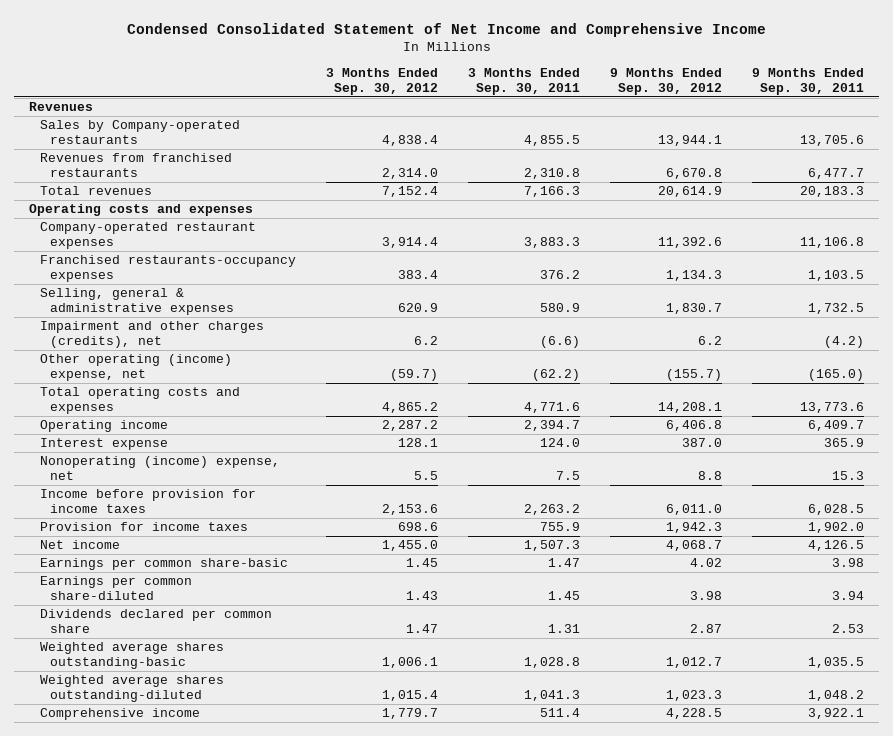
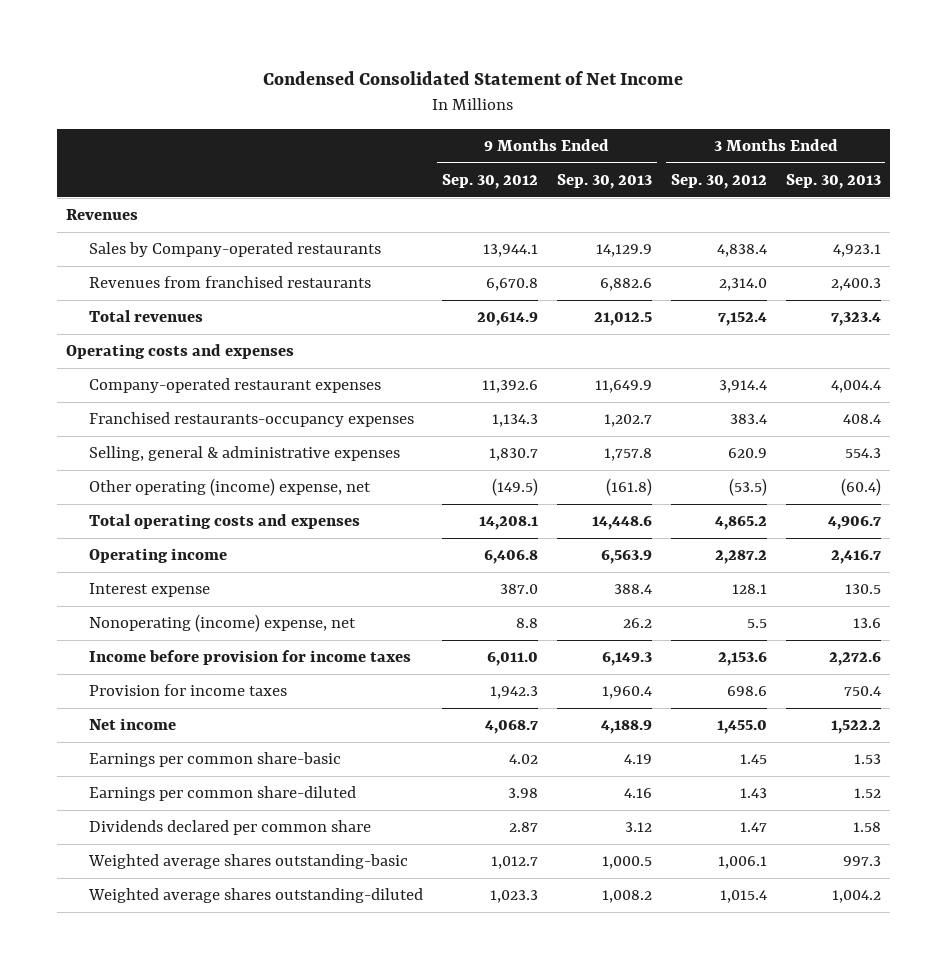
[126,22,766,37] Condensed Consolidated Statement of Net Income and Comprehensive Income -> [263,71,684,86] Condensed Consolidated Statement of Net Income
[468,68,581,96] 3 Months Ended Sep. 30, 2011 -> none
[752,68,865,96] 9 Months Ended Sep. 30, 2011 -> none
none -> [556,173,652,189] Sep. 30, 2013
none -> [785,173,881,189] Sep. 30, 2013
[39,321,264,348] Impairment and other charges (credits), net -> none
[389,368,438,381] (59.7) -> [728,478,767,497] (53.5)
[666,368,723,381] (155.7) -> [492,478,539,497] (149.5)
[39,708,200,721] Comprehensive income -> none

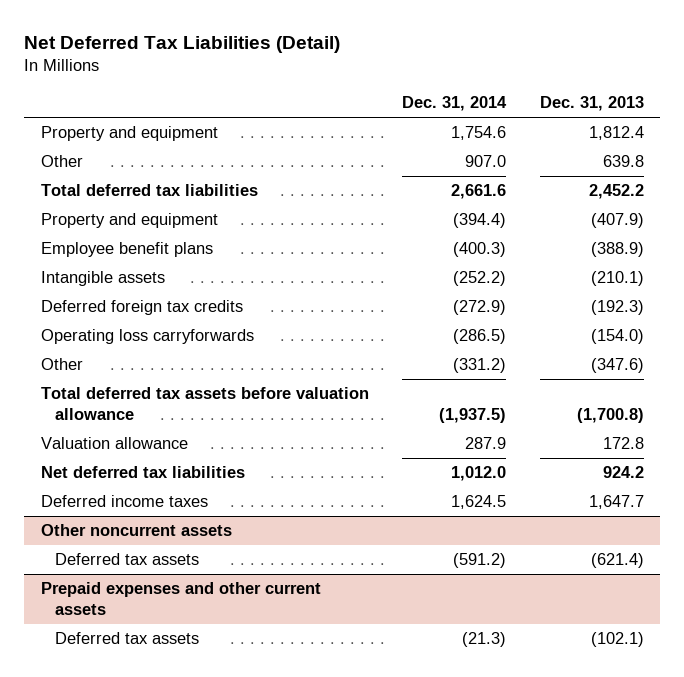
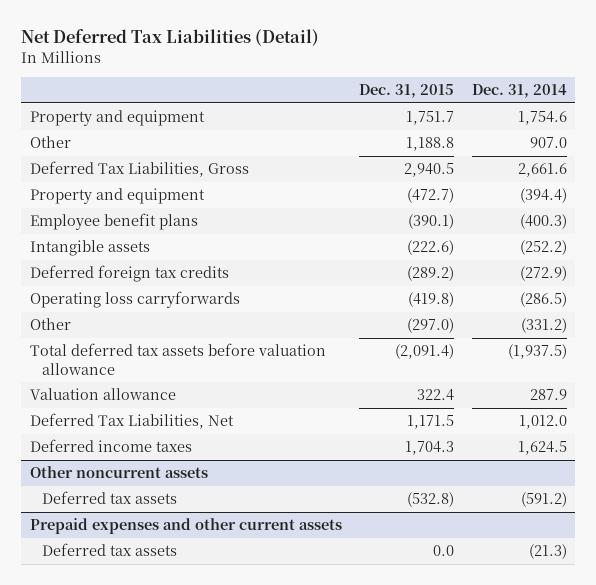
[539,96,644,112] Dec. 31, 2013 -> none
none -> [359,84,455,99] Dec. 31, 2015
[40,184,258,197] Total deferred tax liabilities -> [29,161,249,178] Deferred Tax Liabilities, Gross
[40,466,245,479] Net deferred tax liabilities -> [29,413,234,430] Deferred Tax Liabilities, Net

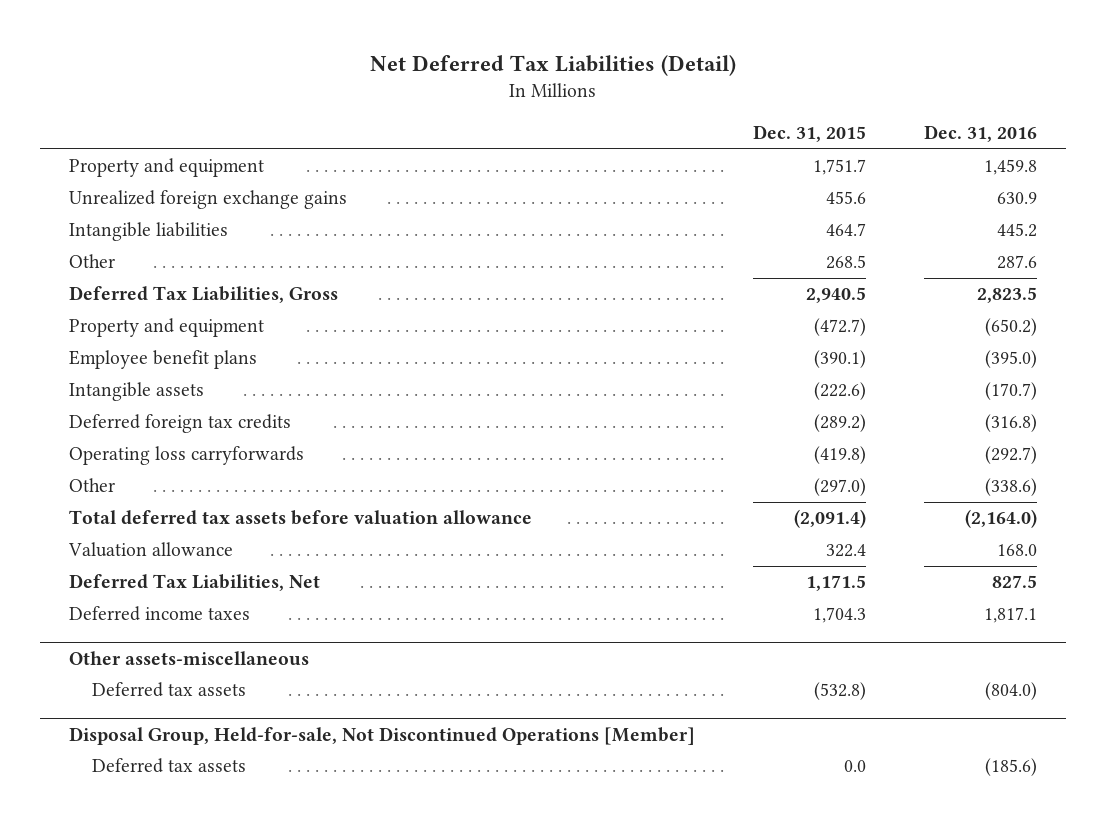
[471,84,567,99] Dec. 31, 2014 -> none
none -> [924,125,1038,143] Dec. 31, 2016
none -> [69,190,348,210] Unrealized foreign exchange gains
none -> [69,222,229,242] Intangible liabilities
[406,137,455,152] 1,188.8 -> [826,255,867,270] 268.5
[29,466,208,479] Other noncurrent assets -> [69,650,310,666] Other assets-miscellaneous
[29,518,342,535] Prepaid expenses and other current assets -> none
none -> [69,726,696,745] Disposal Group, Held-for-sale, Not Discontinued Operations [Member]

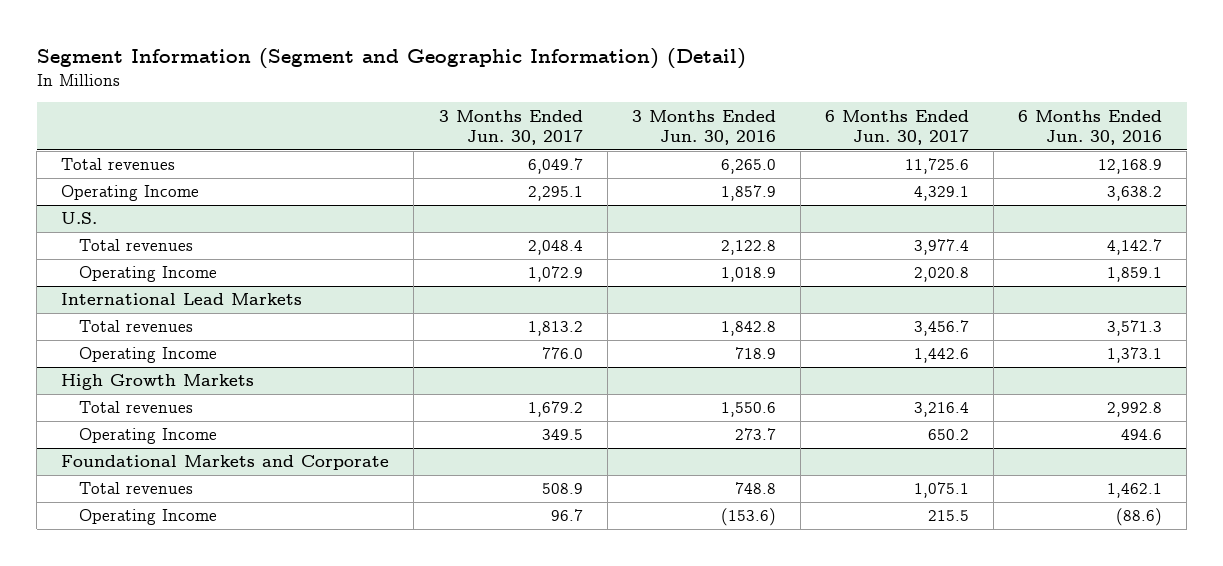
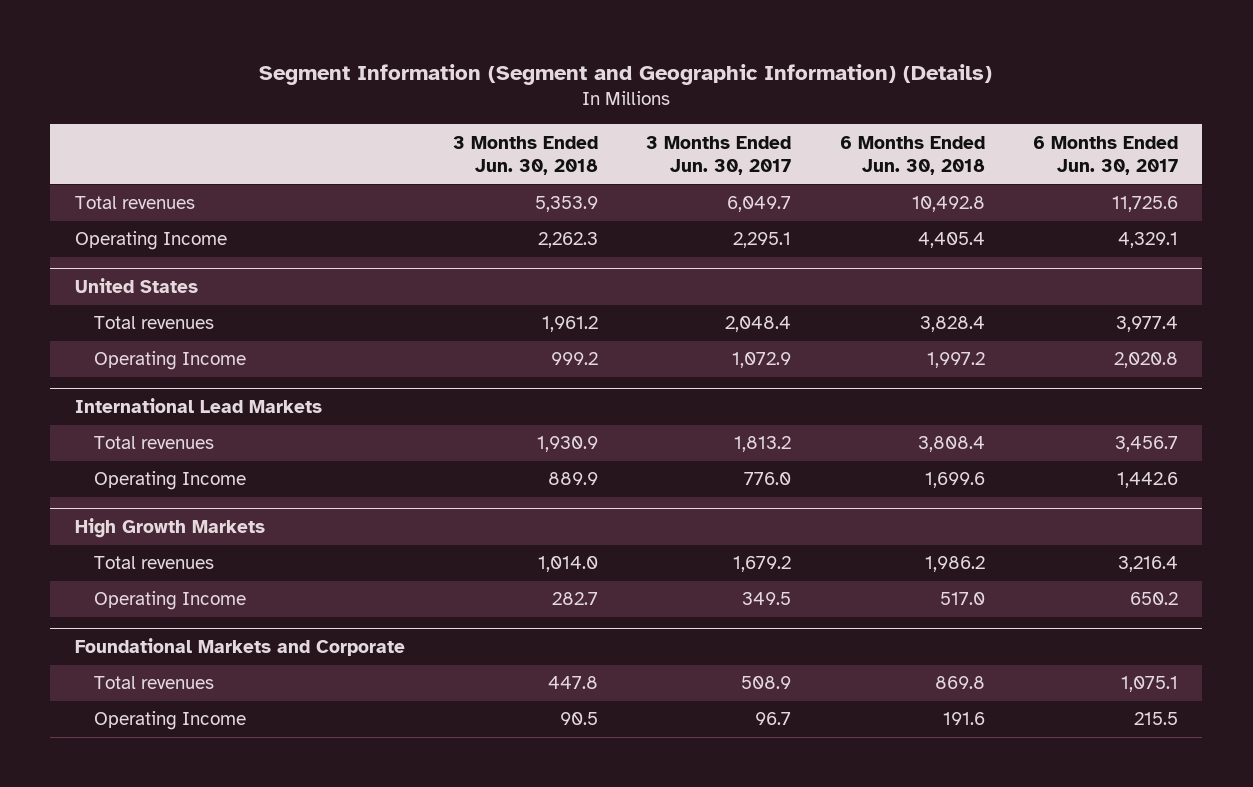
[36,47,746,69] Segment Information (Segment and Geographic Information) (Detail) -> [259,63,993,85] Segment Information (Segment and Geographic Information) (Details)
[631,109,776,145] 3 Months Ended Jun. 30, 2016 -> none
[1018,109,1163,145] 6 Months Ended Jun. 30, 2016 -> none
none -> [453,135,599,176] 3 Months Ended Jun. 30, 2018
none -> [839,135,985,176] 6 Months Ended Jun. 30, 2018
[61,212,98,225] U.S. -> [74,278,198,294] United States

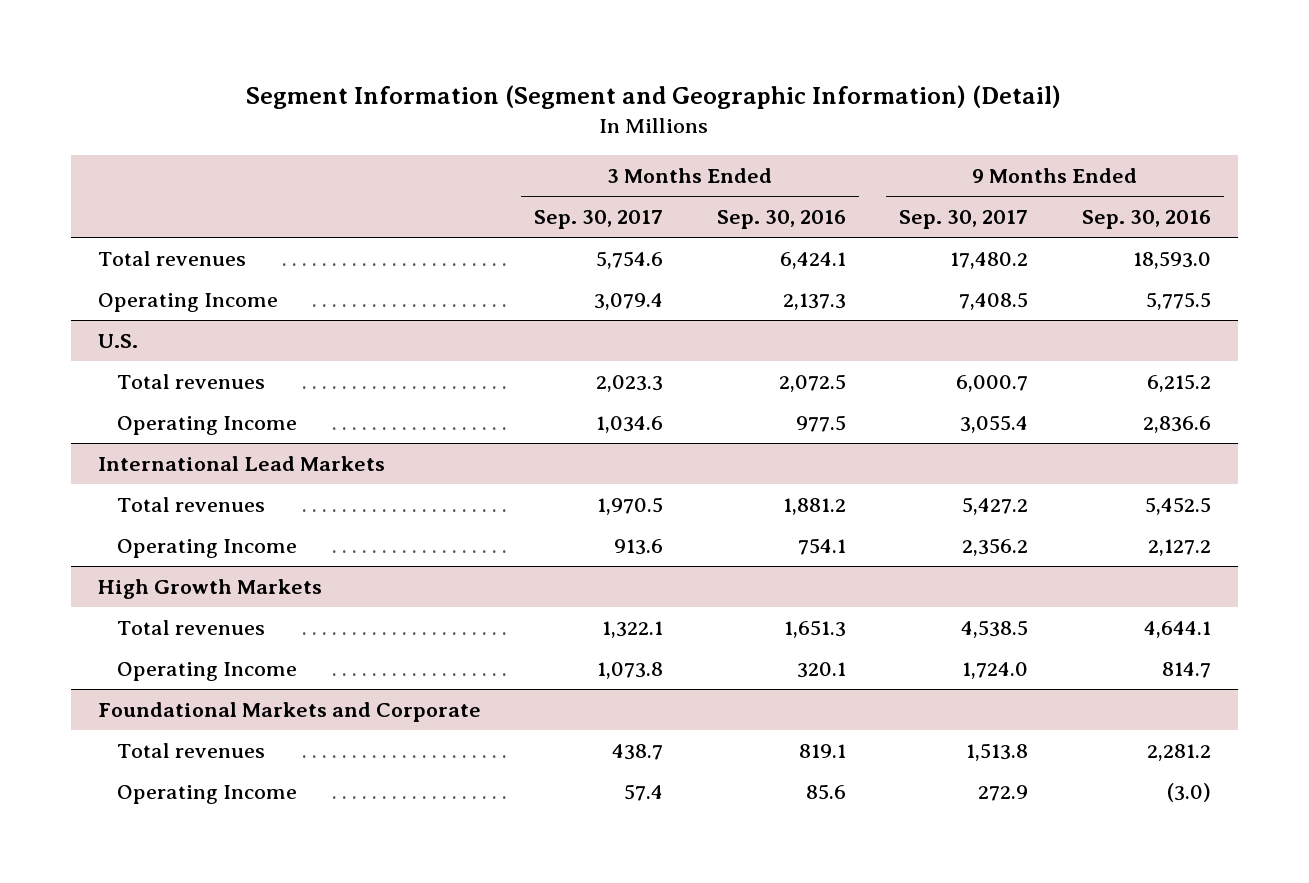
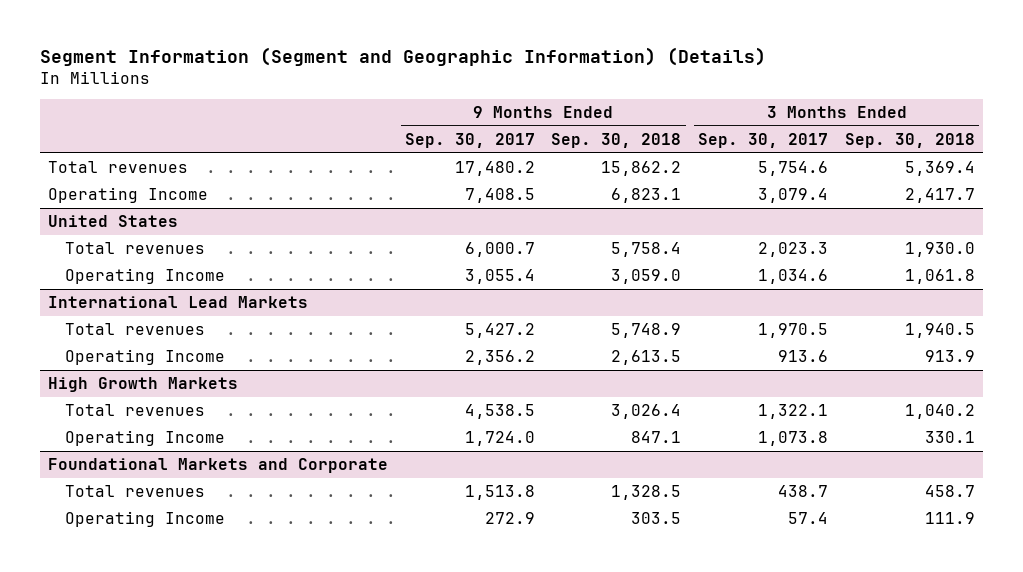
[246,85,1062,110] Segment Information (Segment and Geographic Information) (Detail) -> [39,47,766,67] Segment Information (Segment and Geographic Information) (Details)
[716,210,846,230] Sep. 30, 2016 -> none
[1082,210,1212,230] Sep. 30, 2016 -> none
none -> [551,132,682,148] Sep. 30, 2018
none -> [844,132,975,148] Sep. 30, 2018
[97,334,138,349] U.S. -> [48,214,179,227] United States

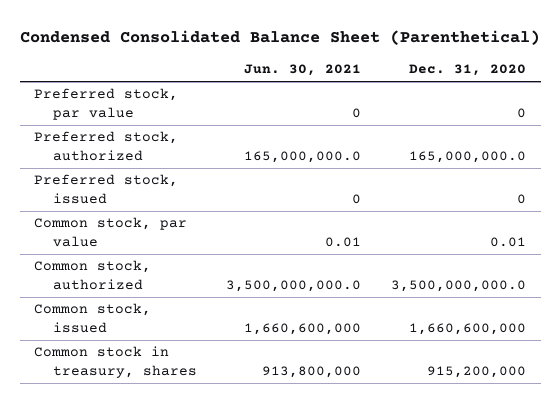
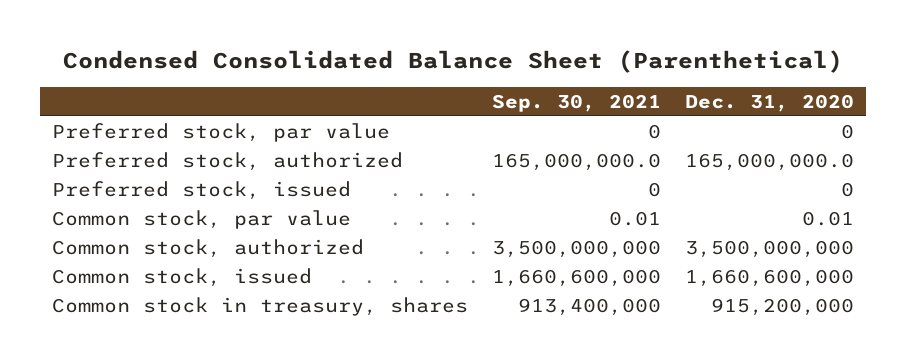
[244,64,362,77] Jun. 30, 2021 -> none
none -> [491,93,661,112] Sep. 30, 2021
[390,279,526,292] 3,500,000,000.0 -> [685,239,855,258] 3,500,000,000

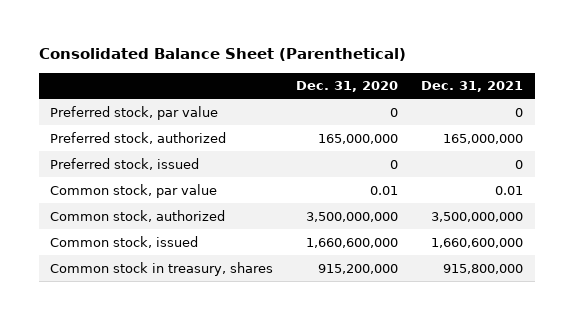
[62,50,843,74] Condensed Consolidated Balance Sheet (Parenthetical) -> [38,48,406,62] Consolidated Balance Sheet (Parenthetical)
[491,93,661,112] Sep. 30, 2021 -> none
none -> [421,81,524,93] Dec. 31, 2021
[685,152,855,171] 165,000,000.0 -> [318,133,399,144] 165,000,000

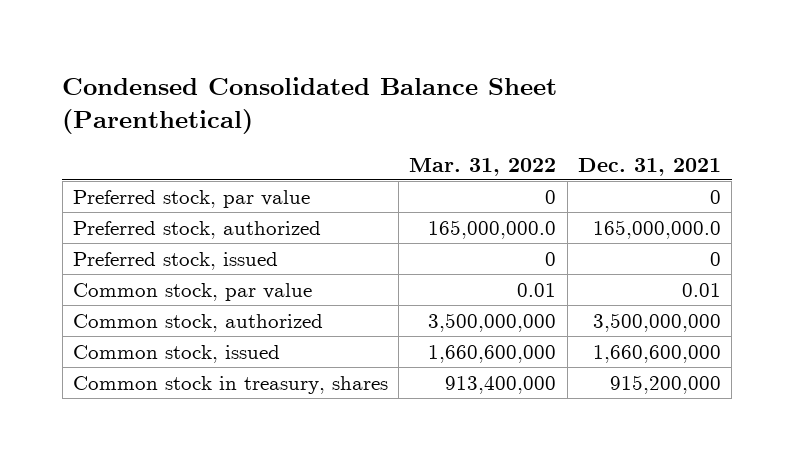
[38,48,406,62] Consolidated Balance Sheet (Parenthetical) -> [62,76,558,134] Condensed Consolidated Balance Sheet (Parenthetical)
[296,81,399,93] Dec. 31, 2020 -> none
none -> [409,157,557,176] Mar. 31, 2022
[443,133,524,144] 165,000,000 -> [593,219,722,239] 165,000,000.0
[443,263,524,274] 915,800,000 -> [610,374,722,394] 915,200,000

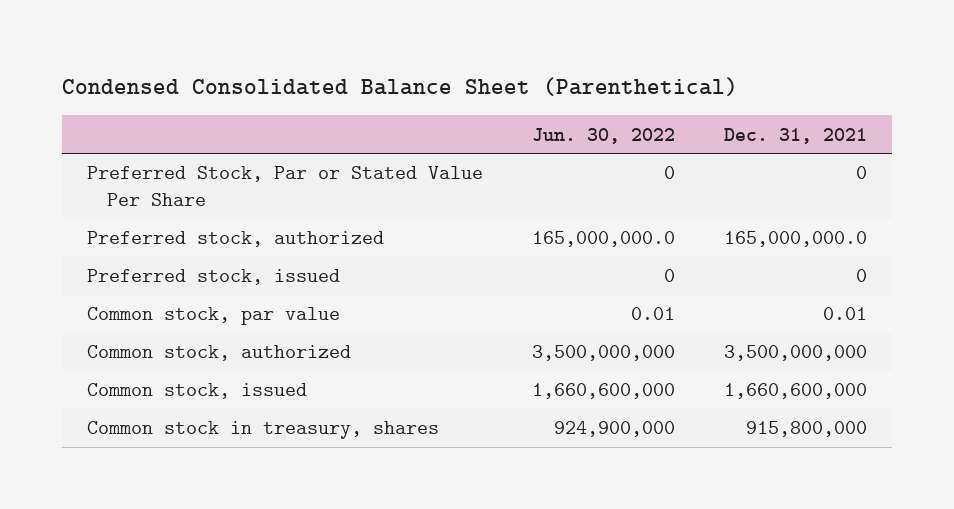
[409,157,557,176] Mar. 31, 2022 -> none
none -> [531,127,675,144] Jun. 30, 2022
[72,189,310,208] Preferred stock, par value -> [86,166,483,207] Preferred Stock, Par or Stated Value Per Share
[610,374,722,394] 915,200,000 -> [746,421,868,438] 915,800,000

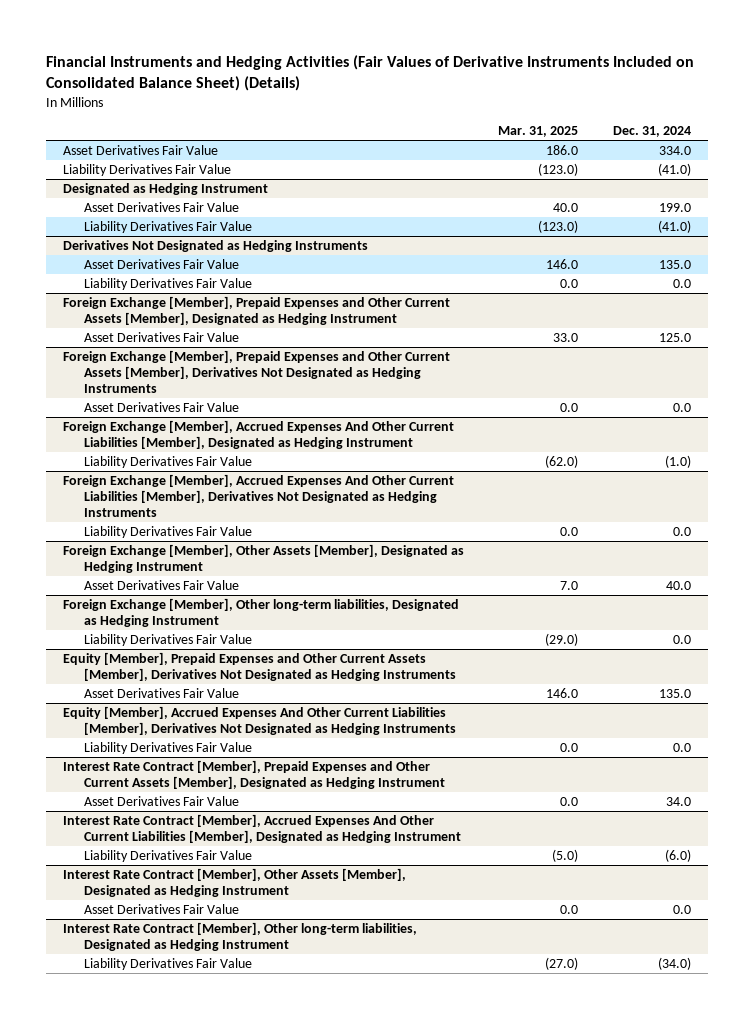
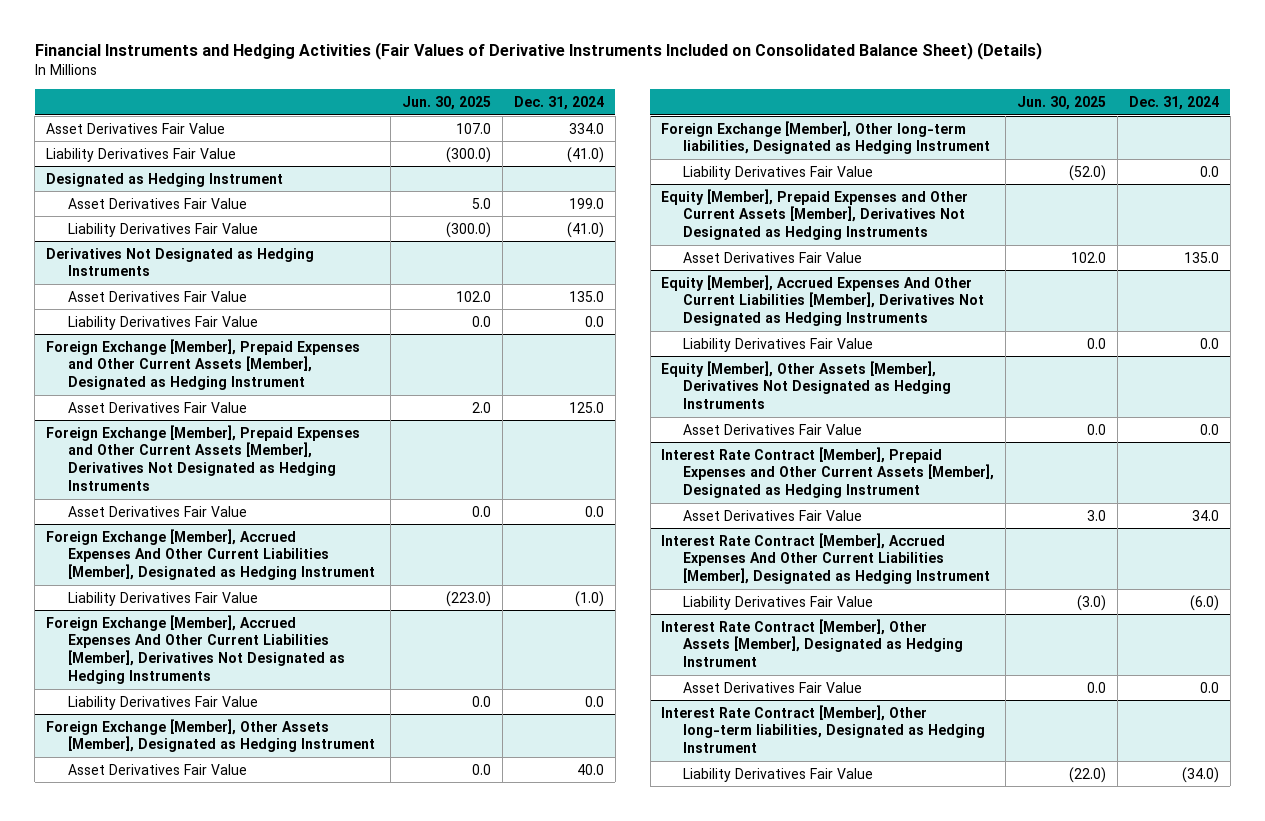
[498,125,579,137] Mar. 31, 2025 -> none
none -> [401,95,491,110] Jun. 30, 2025
none -> [661,360,952,410] Equity [Member], Other Assets [Member], Derivatives Not Designated as Hedging Instruments
none -> [683,423,863,435] Asset Derivatives Fair Value

